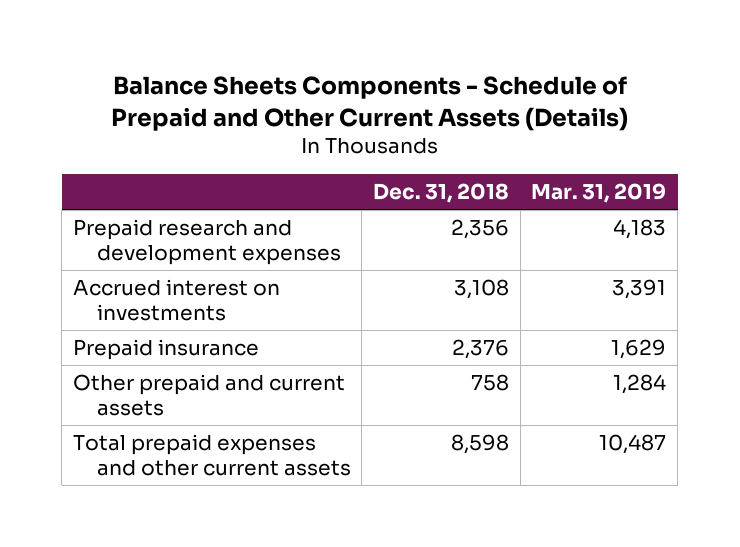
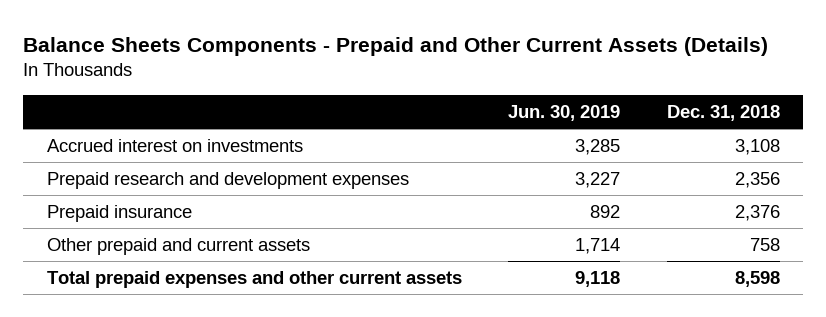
[110,75,628,131] Balance Sheets Components - Schedule of Prepaid and Other Current Assets (Details) -> [23,36,769,56] Balance Sheets Components - Prepaid and Other Current Assets (Details)
[531,182,667,203] Mar. 31, 2019 -> none
none -> [508,104,621,121] Jun. 30, 2019
[73,219,341,266] Prepaid research and development expenses -> [46,172,409,190] Prepaid research and development expenses

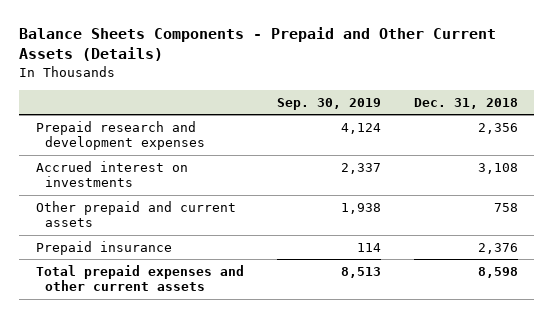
[508,104,621,121] Jun. 30, 2019 -> none
none -> [276,97,381,110] Sep. 30, 2019
[46,139,303,153] Accrued interest on investments -> [35,160,188,188] Accrued interest on investments
[46,205,192,223] Prepaid insurance -> [35,240,172,255] Prepaid insurance

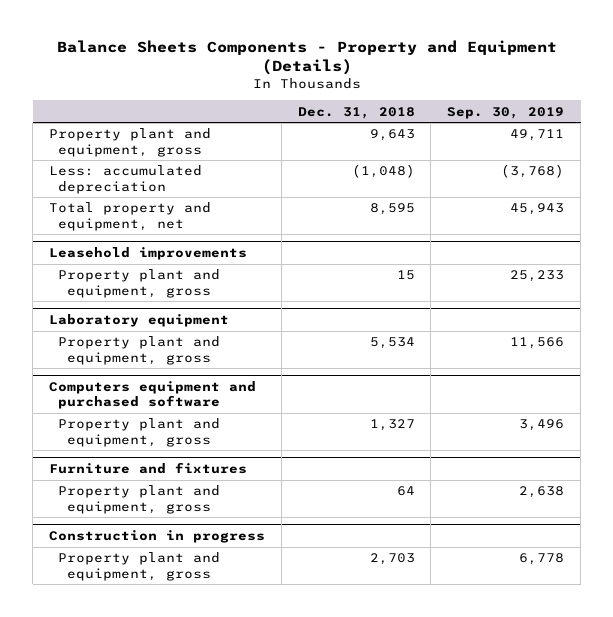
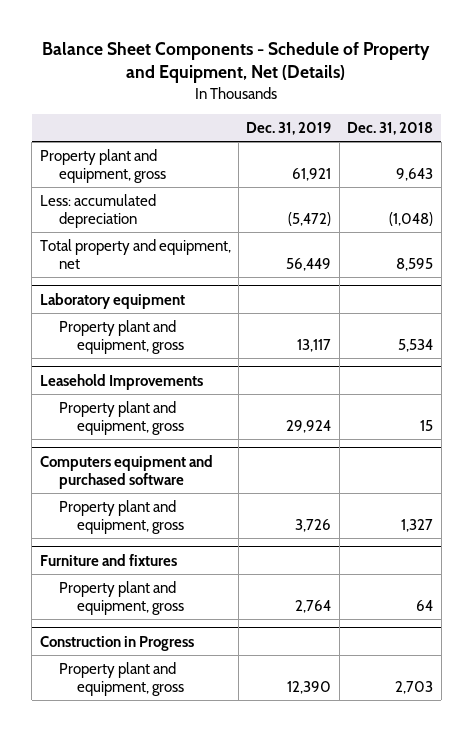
[56,39,557,76] Balance Sheets Components - Property and Equipment (Details) -> [42,42,431,84] Balance Sheet Components - Schedule of Property and Equipment, Net (Details)
[447,106,565,119] Sep. 30, 2019 -> none
none -> [246,121,332,135] Dec. 31, 2019
[48,246,247,260] Leasehold improvements -> none
[57,269,220,298] Property plant and equipment, gross -> none
none -> [39,373,203,390] Leasehold Improvements
none -> [58,400,185,435] Property plant and equipment, gross
[48,529,265,543] Construction in progress -> [39,635,194,651] Construction in Progress

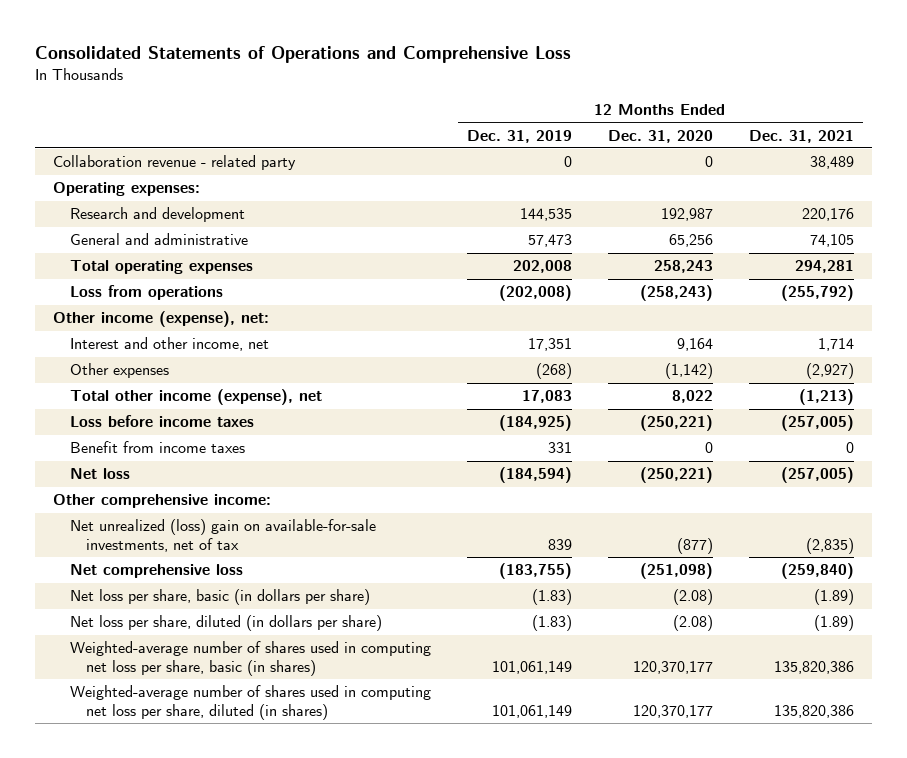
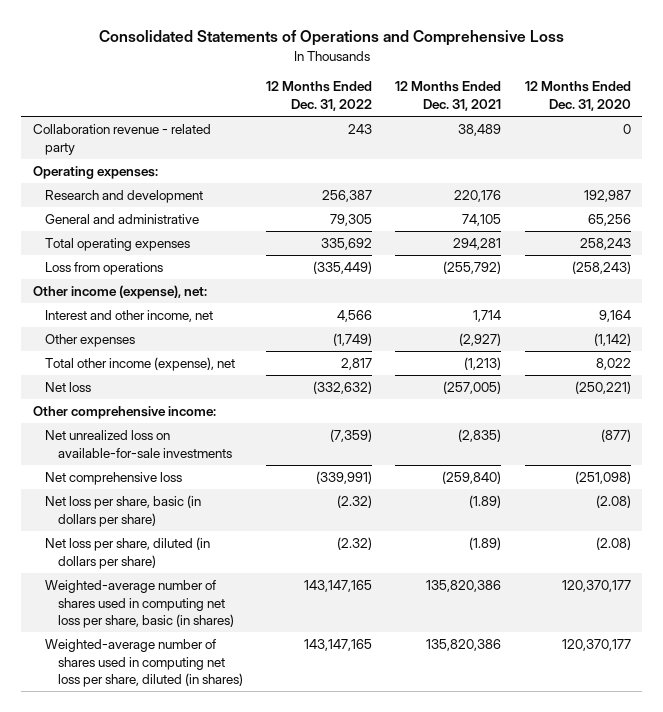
[466,129,572,143] Dec. 31, 2019 -> none
none -> [266,81,373,111] 12 Months Ended Dec. 31, 2022
[69,415,254,428] Loss before income taxes -> none
[69,441,245,454] Benefit from income taxes -> none
[69,519,376,552] Net unrealized (loss) gain on available-for-sale investments, net of tax -> [45,430,232,458] Net unrealized loss on available-for-sale investments

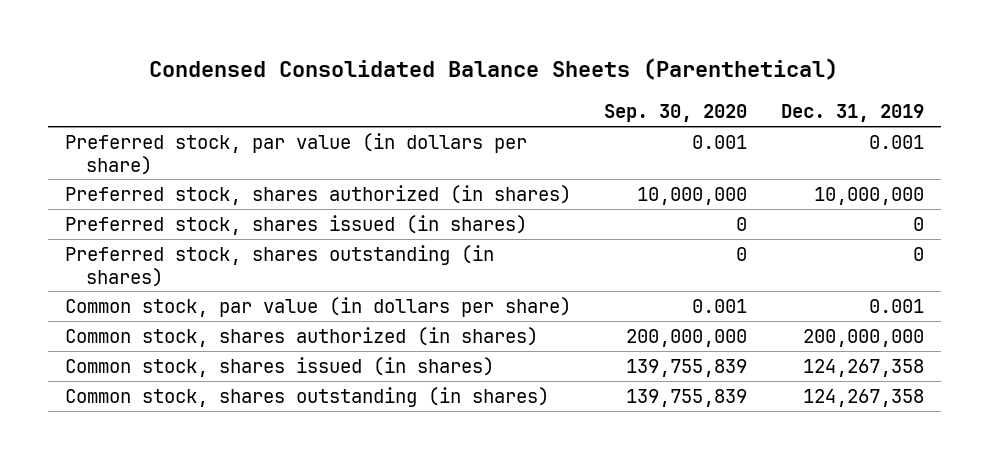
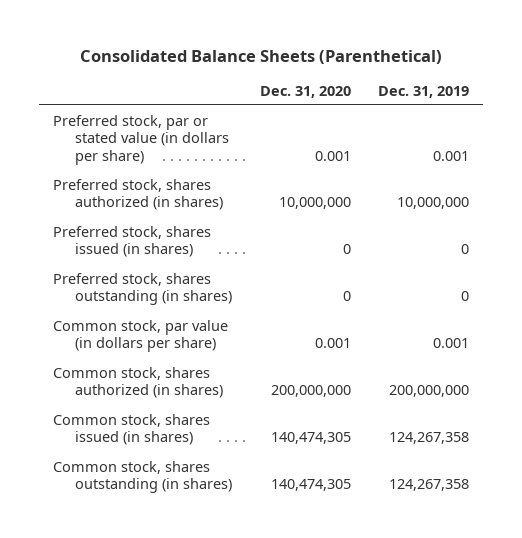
[149,58,839,81] Condensed Consolidated Balance Sheets (Parenthetical) -> [79,49,442,64] Consolidated Balance Sheets (Parenthetical)
[604,104,748,123] Sep. 30, 2020 -> none
none -> [259,85,351,98] Dec. 31, 2020
[64,132,527,175] Preferred stock, par value (in dollars per share) -> [52,114,230,166] Preferred stock, par or stated value (in dollars per share)

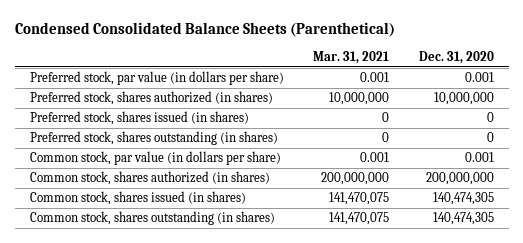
[79,49,442,64] Consolidated Balance Sheets (Parenthetical) -> [14,22,395,38] Condensed Consolidated Balance Sheets (Parenthetical)
[377,85,469,98] Dec. 31, 2019 -> none
none -> [313,51,390,65] Mar. 31, 2021
[52,114,230,166] Preferred stock, par or stated value (in dollars per share) -> [29,71,284,86] Preferred stock, par value (in dollars per share)

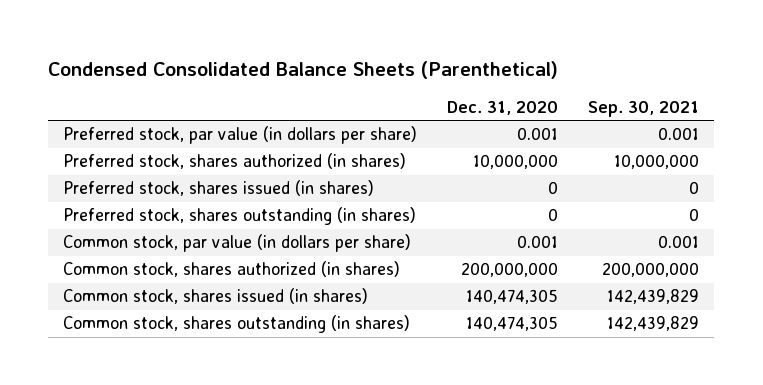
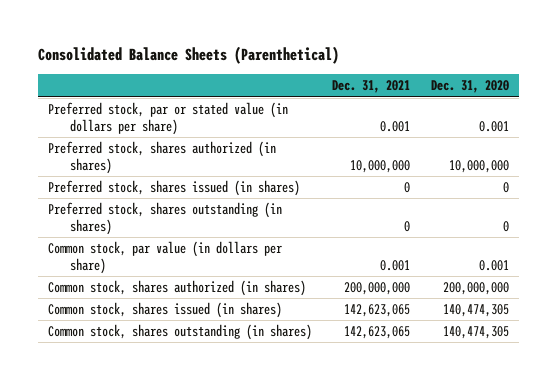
[48,60,559,79] Condensed Consolidated Balance Sheets (Parenthetical) -> [38,46,340,65] Consolidated Balance Sheets (Parenthetical)
[588,100,700,117] Sep. 30, 2021 -> none
none -> [332,80,411,94] Dec. 31, 2021
[63,126,418,145] Preferred stock, par value (in dollars per share) -> [48,102,289,135] Preferred stock, par or stated value (in dollars per share)

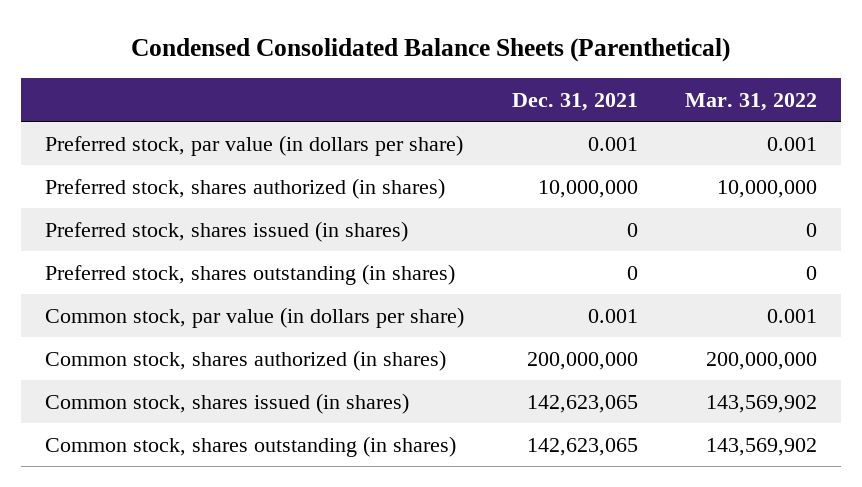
[38,46,340,65] Consolidated Balance Sheets (Parenthetical) -> [131,37,731,62] Condensed Consolidated Balance Sheets (Parenthetical)
[430,80,509,94] Dec. 31, 2020 -> none
none -> [685,92,818,111] Mar. 31, 2022
[48,102,289,135] Preferred stock, par or stated value (in dollars per share) -> [45,134,464,156] Preferred stock, par value (in dollars per share)

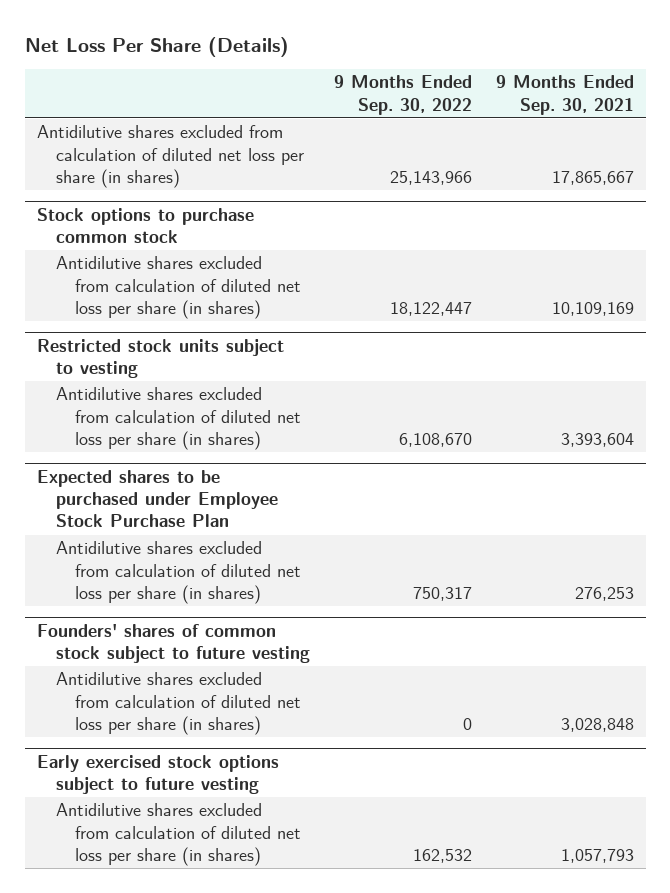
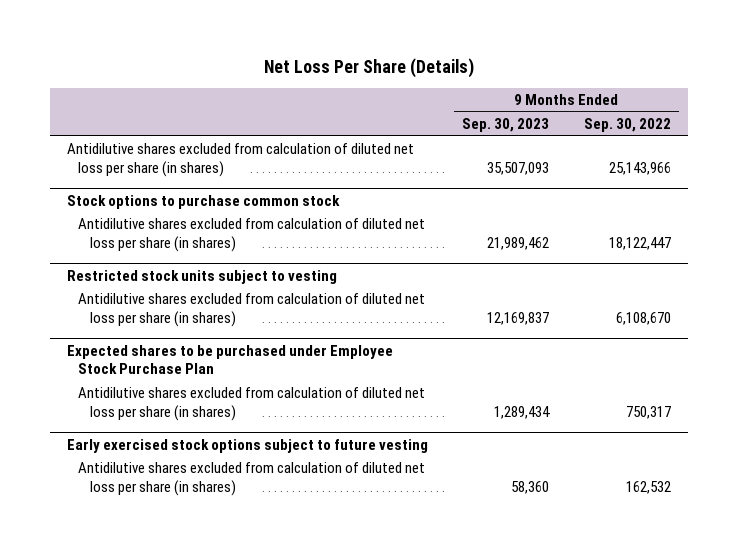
[495,75,634,115] 9 Months Ended Sep. 30, 2021 -> none
none -> [462,118,550,133] Sep. 30, 2023
[36,623,310,663] Founders' shares of common stock subject to future vesting -> none
[55,672,302,736] Antidilutive shares excluded from calculation of diluted net loss per share (in shares) -> none

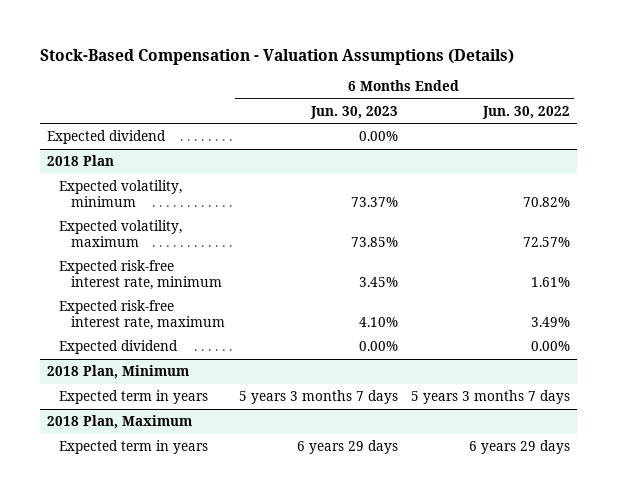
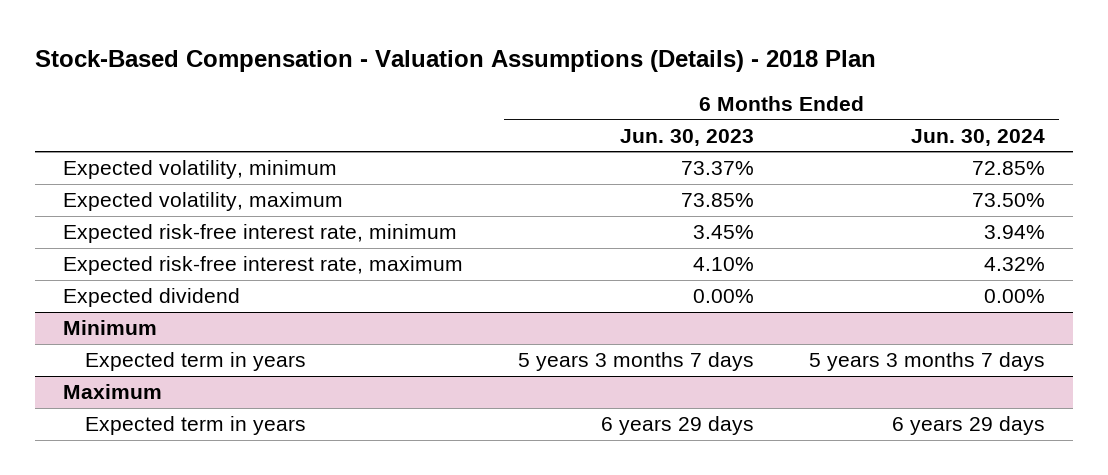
[39,48,514,65] Stock-Based Compensation - Valuation Assumptions (Details) -> [34,50,876,73] Stock-Based Compensation - Valuation Assumptions (Details) - 2018 Plan
[482,105,571,119] Jun. 30, 2022 -> none
none -> [911,128,1046,146] Jun. 30, 2024
[46,130,166,145] Expected dividend -> none
[46,155,114,167] 2018 Plan -> none
[46,365,189,380] 2018 Plan, Minimum -> none
none -> [62,320,157,336] Minimum
[46,415,192,430] 2018 Plan, Maximum -> none
none -> [62,384,162,400] Maximum

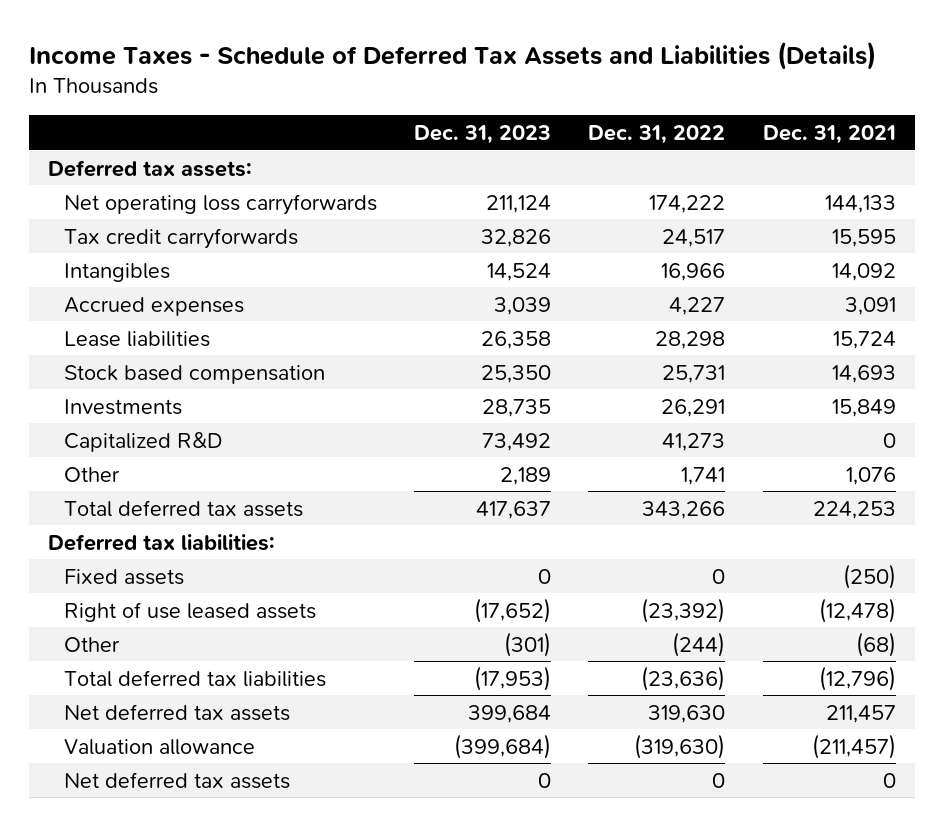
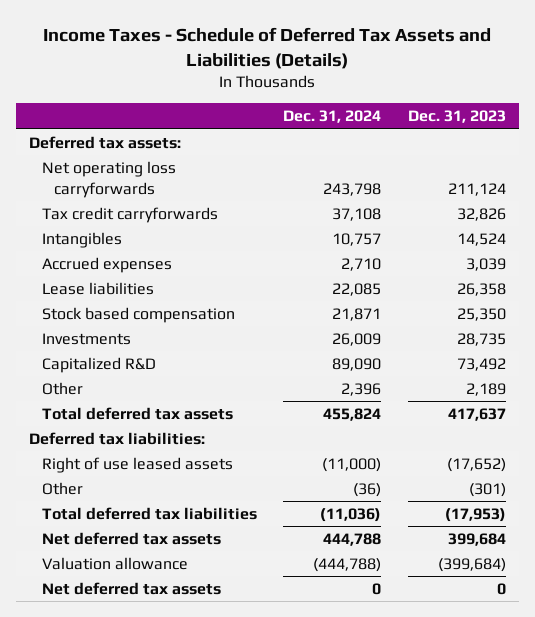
[588,124,726,144] Dec. 31, 2022 -> none
[762,124,896,144] Dec. 31, 2021 -> none
none -> [283,110,382,124] Dec. 31, 2024
[63,568,184,585] Fixed assets -> none

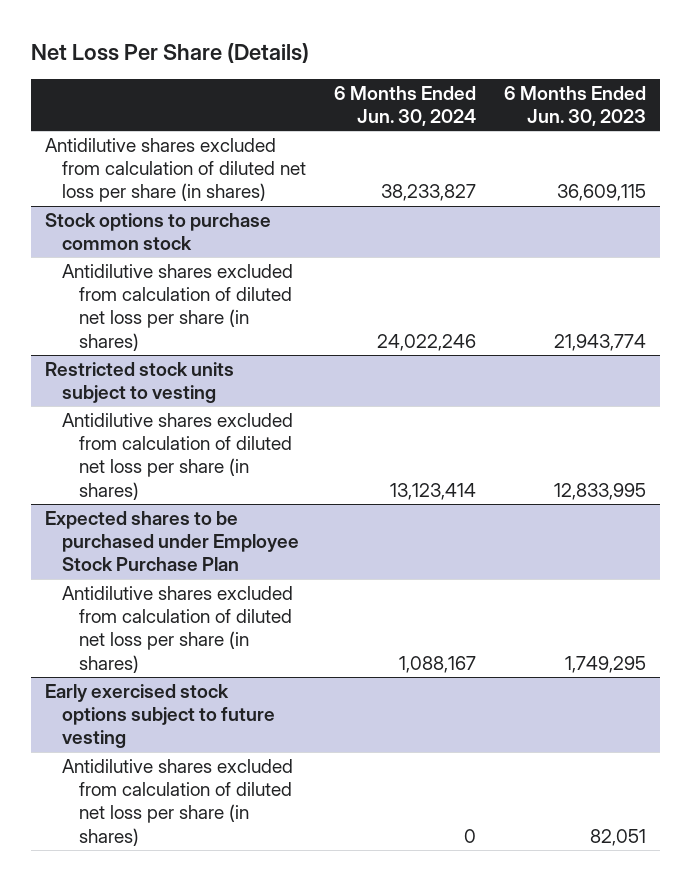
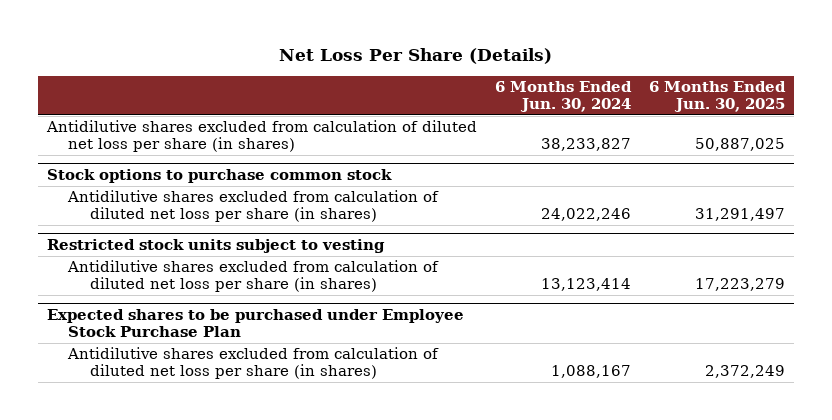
[503,86,646,127] 6 Months Ended Jun. 30, 2023 -> none
none -> [648,81,786,113] 6 Months Ended Jun. 30, 2025
[44,684,275,749] Early exercised stock options subject to future vesting -> none
[61,759,293,846] Antidilutive shares excluded from calculation of diluted net loss per share (in shares) -> none

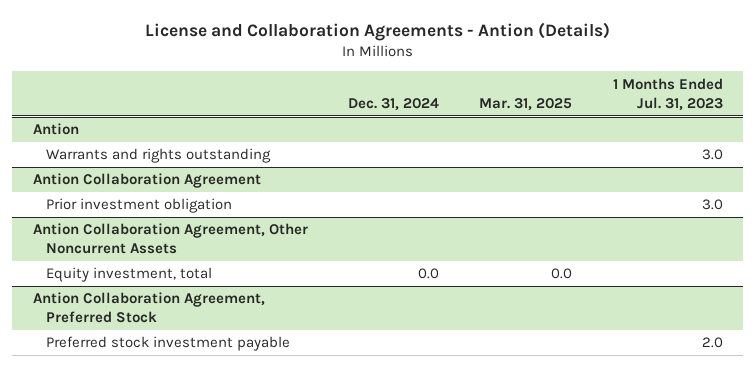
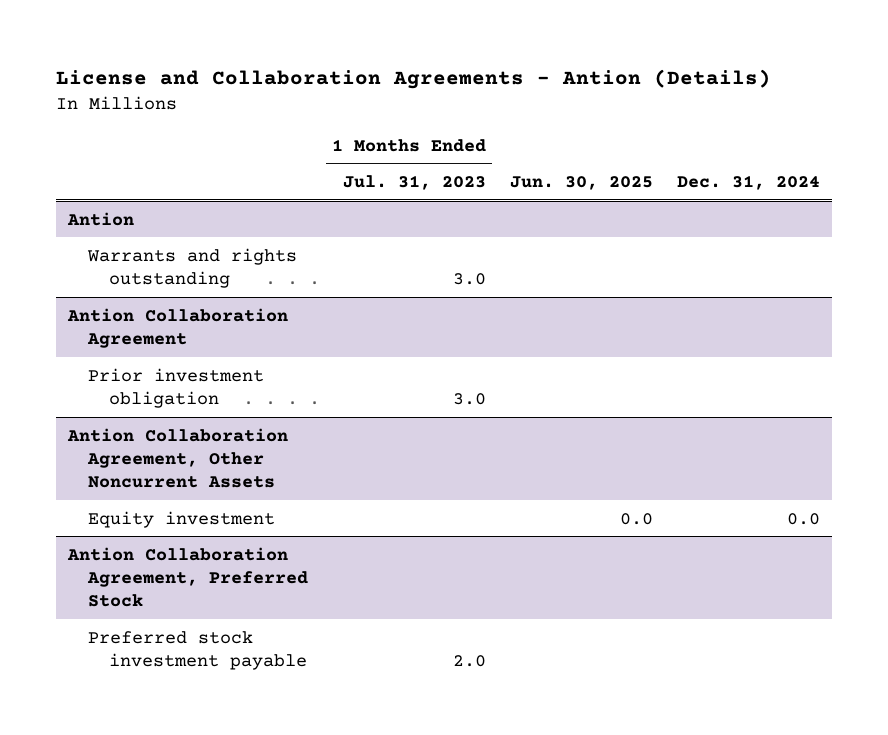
[479,97,573,111] Mar. 31, 2025 -> none
none -> [510,176,654,191] Jun. 30, 2025
[45,267,212,283] Equity investment, total -> [88,510,276,528] Equity investment

